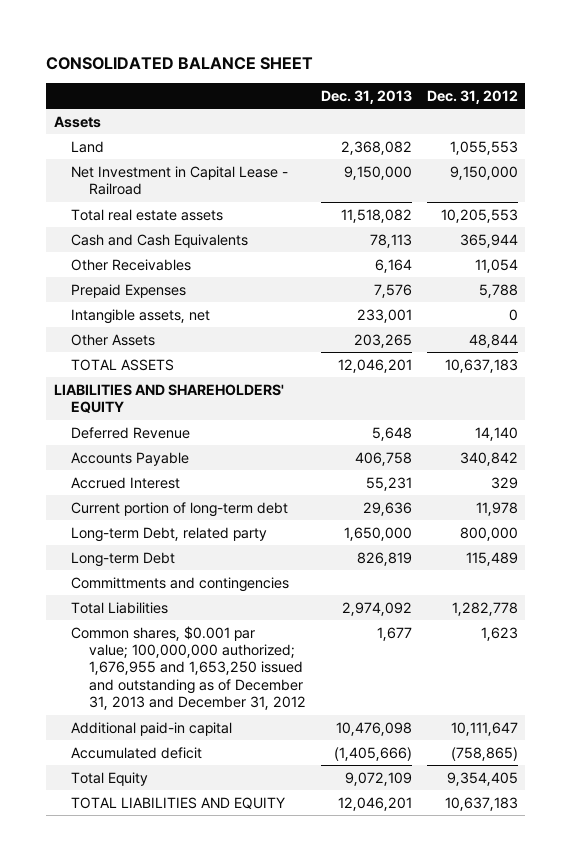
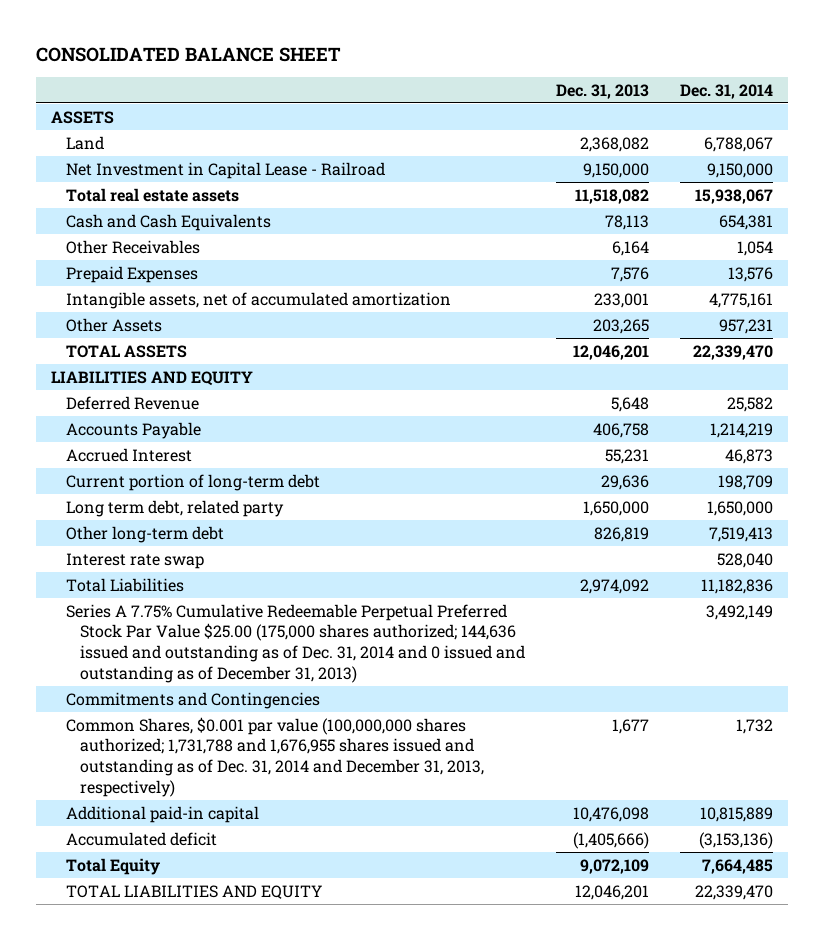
[426,89,518,104] Dec. 31, 2012 -> none
none -> [679,83,773,99] Dec. 31, 2014
[53,115,101,128] Assets -> [51,110,115,124] ASSETS
[71,308,211,324] Intangible assets, net -> [65,291,451,309] Intangible assets, net of accumulated amortization
[53,383,284,414] LIABILITIES AND SHAREHOLDERS' EQUITY -> [51,370,254,386] LIABILITIES AND EQUITY
[71,576,290,592] Committments and contingencies -> none
[71,526,268,542] Long-term Debt, related party -> [65,499,284,517] Long term debt, related party
[71,551,176,567] Long-term Debt -> [65,525,224,543] Other long-term debt
none -> [65,552,204,569] Interest rate swap
none -> [65,603,525,684] Series A 7.75% Cumulative Redeemable Perpetual Preferred Stock Par Value $25.00 (175,000 shares authorized; 144,636 issued and outstanding as of Dec. 31, 2014 and 0 issued and outstanding as of December 31, 2013)
none -> [65,691,320,709] Commitments and Contingencies
[71,625,307,711] Common shares, $0.001 par value; 100,000,000 authorized; 1,676,955 and 1,653,250 issued and outstanding as of December 31, 2013 and December 31, 2012 -> [65,716,484,798] Common Shares, $0.001 par value (100,000,000 shares authorized; 1,731,788 and 1,676,955 shares issued and outstanding as of Dec. 31, 2014 and December 31, 2013, respectively)

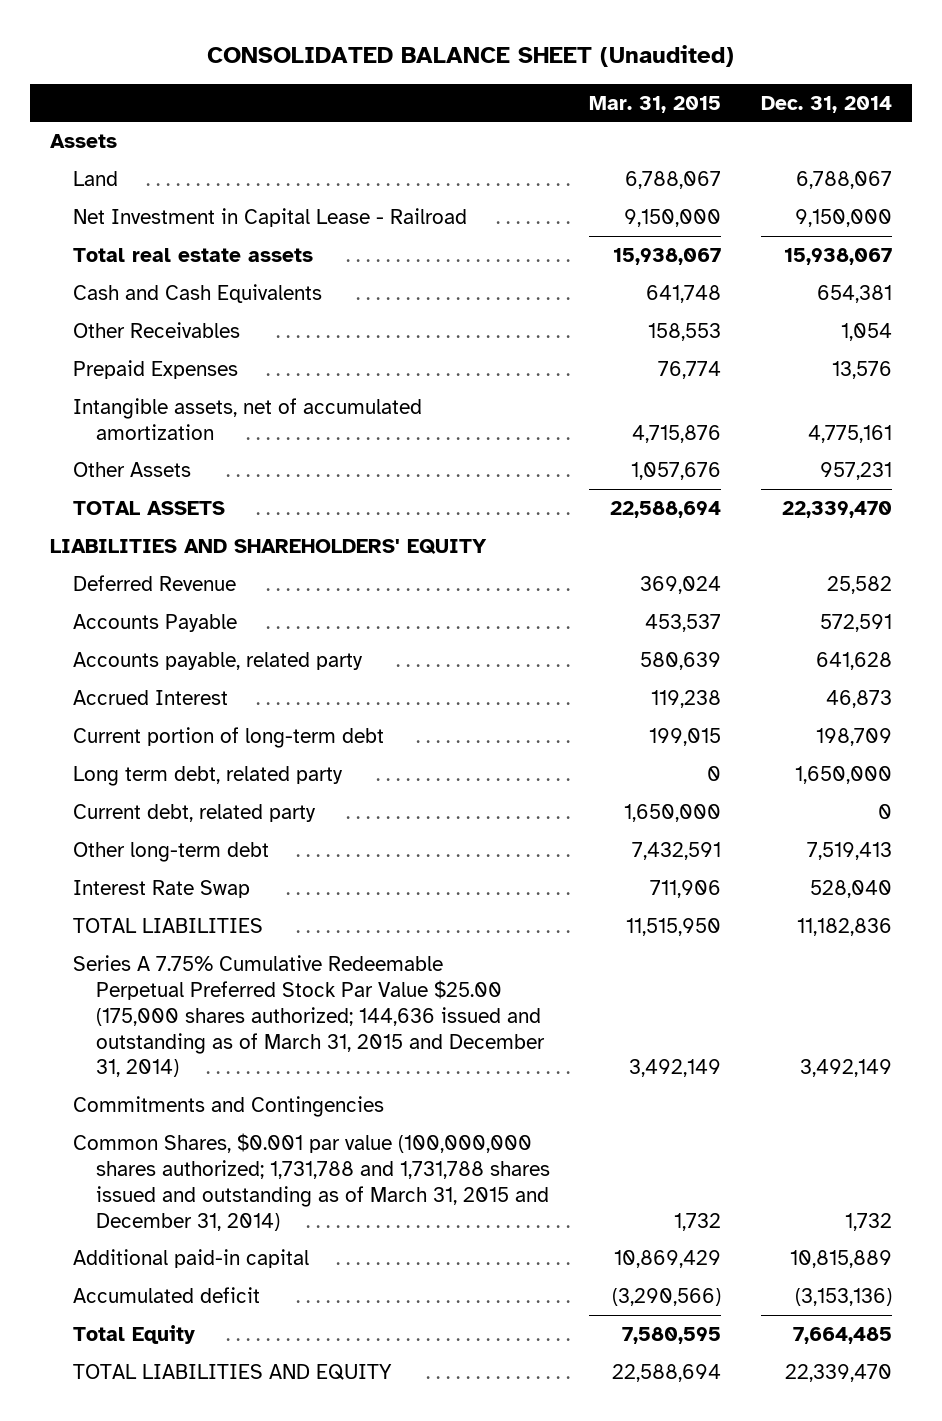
[35,46,341,62] CONSOLIDATED BALANCE SHEET -> [207,44,735,67] CONSOLIDATED BALANCE SHEET (Unaudited)
[555,83,649,99] Dec. 31, 2013 -> none
none -> [589,95,722,113] Mar. 31, 2015
[51,110,115,124] ASSETS -> [50,133,118,148] Assets
[51,370,254,386] LIABILITIES AND EQUITY -> [50,538,488,554] LIABILITIES AND SHAREHOLDERS' EQUITY
[709,422,773,438] 1,214,219 -> [820,613,893,632] 572,591
none -> [72,651,363,670] Accounts payable, related party
none -> [72,803,316,822] Current debt, related party
[65,552,204,569] Interest rate swap -> [72,879,250,898] Interest Rate Swap
[65,577,184,592] Total Liabilities -> [72,917,263,933] TOTAL LIABILITIES
[65,603,525,684] Series A 7.75% Cumulative Redeemable Perpetual Preferred Stock Par Value $25.00 (175,000 shares authorized; 144,636 issued and outstanding as of Dec. 31, 2014 and 0 issued and outstanding as of December 31, 2013) -> [72,954,545,1078] Series A 7.75% Cumulative Redeemable Perpetual Preferred Stock Par Value $25.00 (175,000 shares authorized; 144,636 issued and outstanding as of March 31, 2015 and December 31, 2014)
[65,716,484,798] Common Shares, $0.001 par value (100,000,000 shares authorized; 1,731,788 and 1,676,955 shares issued and outstanding as of Dec. 31, 2014 and December 31, 2013, respectively) -> [72,1132,550,1231] Common Shares, $0.001 par value (100,000,000 shares authorized; 1,731,788 and 1,731,788 shares issued and outstanding as of March 31, 2015 and December 31, 2014)

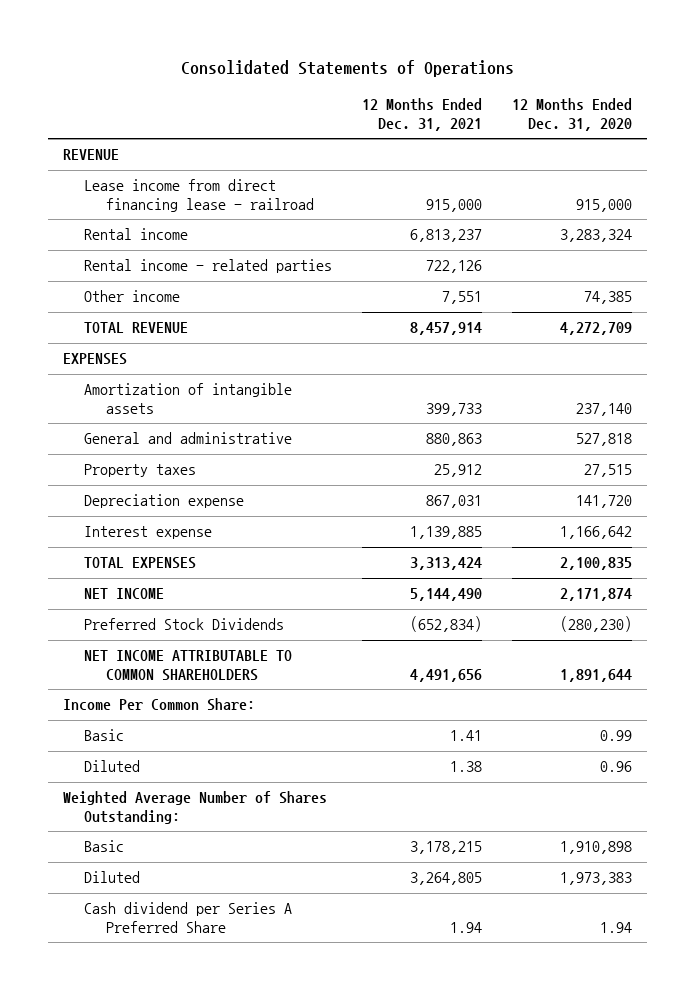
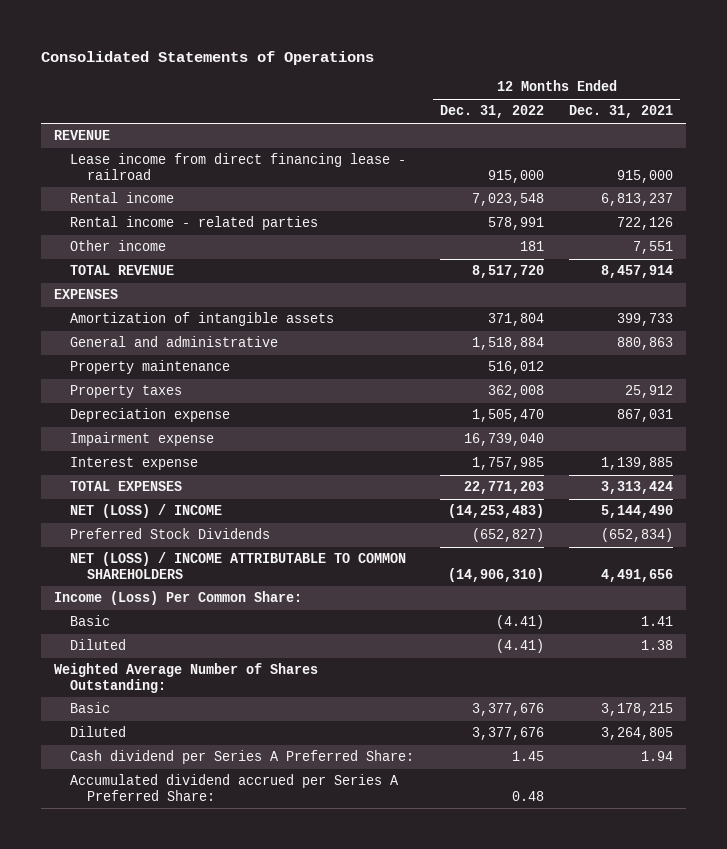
[512,98,633,131] 12 Months Ended Dec. 31, 2020 -> none
none -> [439,105,544,119] Dec. 31, 2022
none -> [70,360,231,375] Property maintenance
none -> [70,432,215,447] Impairment expense
[84,588,165,600] NET INCOME -> [70,504,223,519] NET (LOSS) / INCOME
[84,650,293,682] NET INCOME ATTRIBUTABLE TO COMMON SHAREHOLDERS -> [70,552,407,579] NET (LOSS) / INCOME ATTRIBUTABLE TO COMMON SHAREHOLDERS
[63,698,256,712] Income Per Common Share: -> [53,591,302,606] Income (Loss) Per Common Share:
[84,902,293,934] Cash dividend per Series A Preferred Share -> [70,750,415,765] Cash dividend per Series A Preferred Share:
none -> [70,774,400,801] Accumulated dividend accrued per Series A Preferred Share:

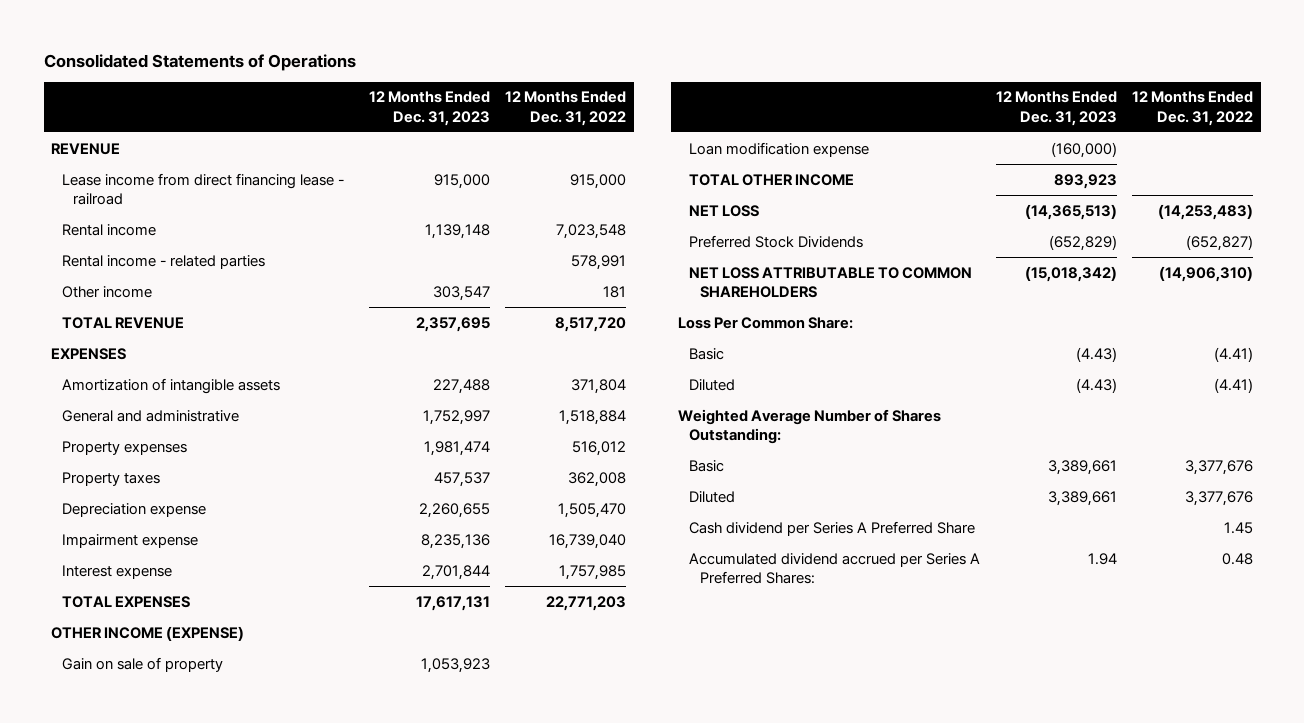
[569,105,674,119] Dec. 31, 2021 -> none
none -> [368,91,490,126] 12 Months Ended Dec. 31, 2023
[70,360,231,375] Property maintenance -> [62,440,188,455] Property expenses
none -> [51,625,245,641] OTHER INCOME (EXPENSE)
none -> [62,656,224,672] Gain on sale of property
none -> [689,141,870,157] Loan modification expense
none -> [689,173,855,186] TOTAL OTHER INCOME
[70,504,223,519] NET (LOSS) / INCOME -> [689,204,760,217] NET LOSS
[70,552,407,579] NET (LOSS) / INCOME ATTRIBUTABLE TO COMMON SHAREHOLDERS -> [689,266,973,298] NET LOSS ATTRIBUTABLE TO COMMON SHAREHOLDERS
[53,591,302,606] Income (Loss) Per Common Share: -> [678,316,854,329] Loss Per Common Share:
[70,750,415,765] Cash dividend per Series A Preferred Share: -> [689,520,976,536] Cash dividend per Series A Preferred Share
[70,774,400,801] Accumulated dividend accrued per Series A Preferred Share: -> [689,552,981,584] Accumulated dividend accrued per Series A Preferred Shares:

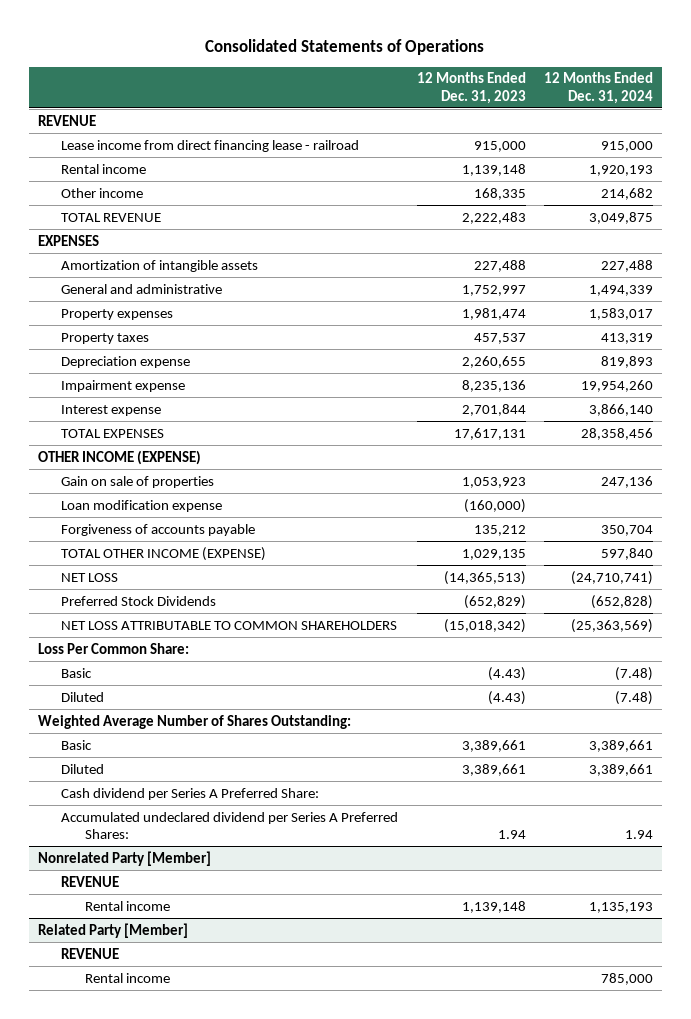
[504,91,626,126] 12 Months Ended Dec. 31, 2022 -> none
none -> [543,72,653,104] 12 Months Ended Dec. 31, 2024
[62,254,266,269] Rental income - related parties -> none
[432,285,490,301] 303,547 -> [473,187,526,200] 168,335
[415,316,490,332] 2,357,695 -> [461,211,526,224] 2,222,483
[62,656,224,672] Gain on sale of property -> [61,475,215,488] Gain on sale of properties
none -> [61,523,256,536] Forgiveness of accounts payable
[689,173,855,186] TOTAL OTHER INCOME -> [61,546,267,561] TOTAL OTHER INCOME (EXPENSE)
[1053,173,1117,189] 893,923 -> [461,548,526,560] 1,029,135
[689,520,976,536] Cash dividend per Series A Preferred Share -> [61,787,320,800] Cash dividend per Series A Preferred Share:
[689,552,981,584] Accumulated dividend accrued per Series A Preferred Shares: -> [61,811,399,840] Accumulated undeclared dividend per Series A Preferred Shares:
none -> [37,850,211,866] Nonrelated Party [Member]
none -> [61,875,120,887] REVENUE
none -> [85,900,171,911] Rental income
none -> [37,922,188,938] Related Party [Member]
none -> [61,947,120,959] REVENUE
none -> [85,972,171,983] Rental income

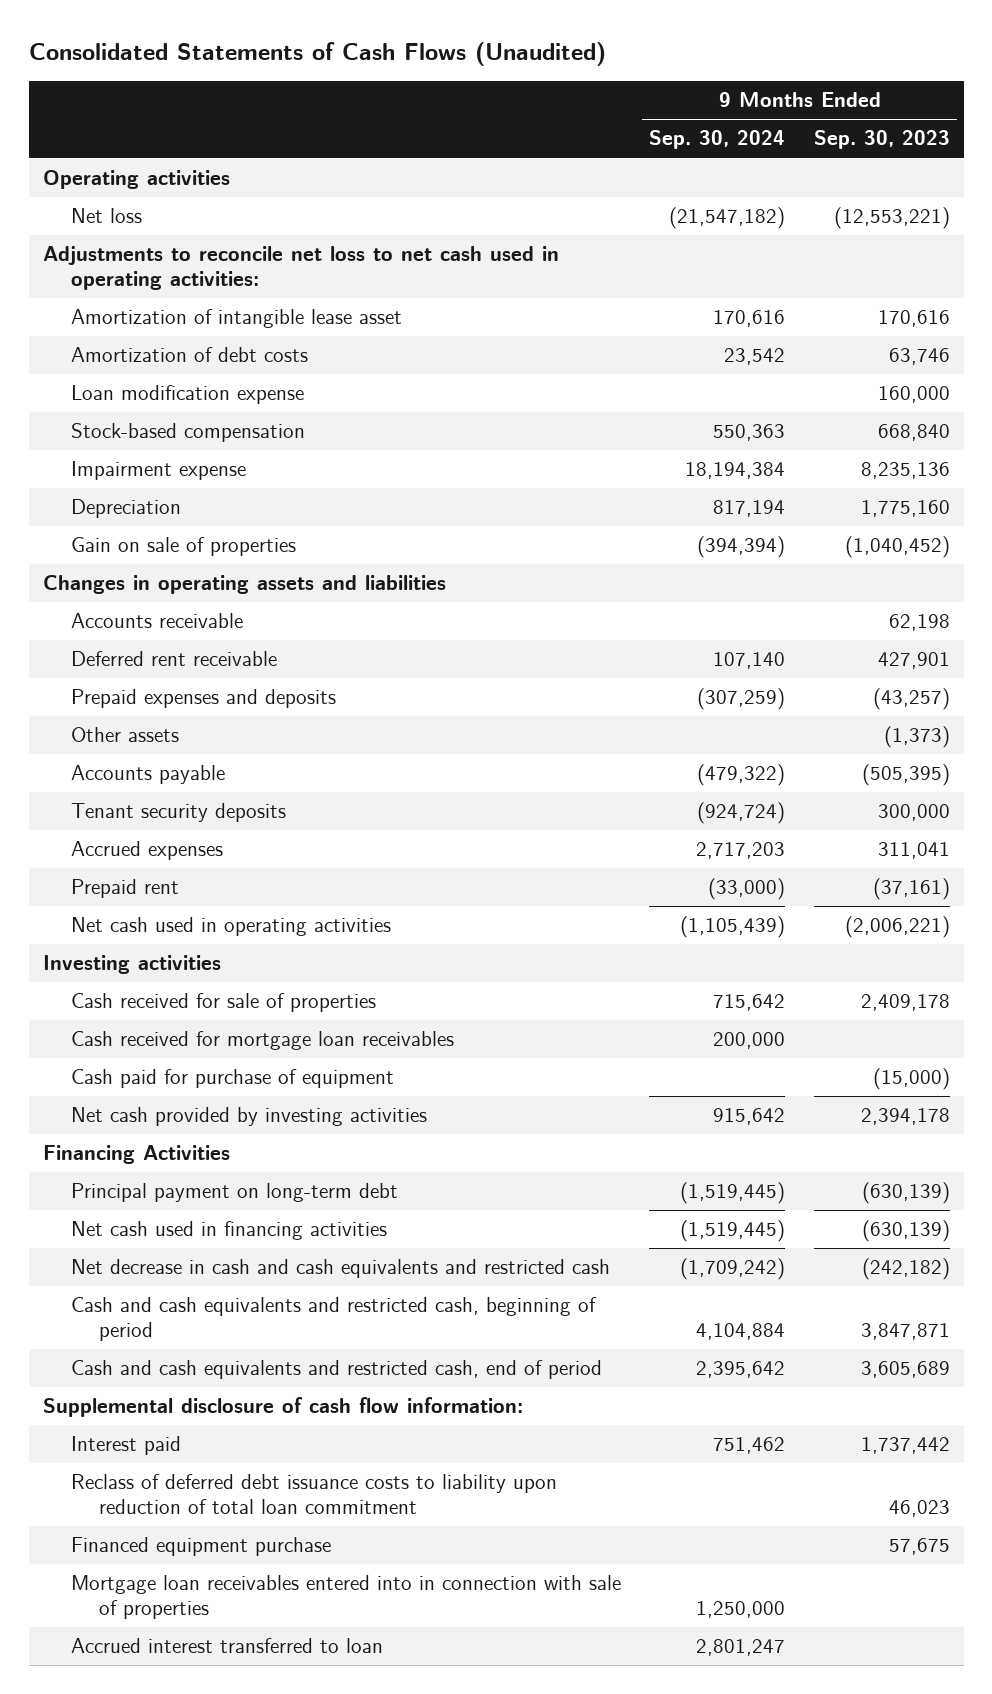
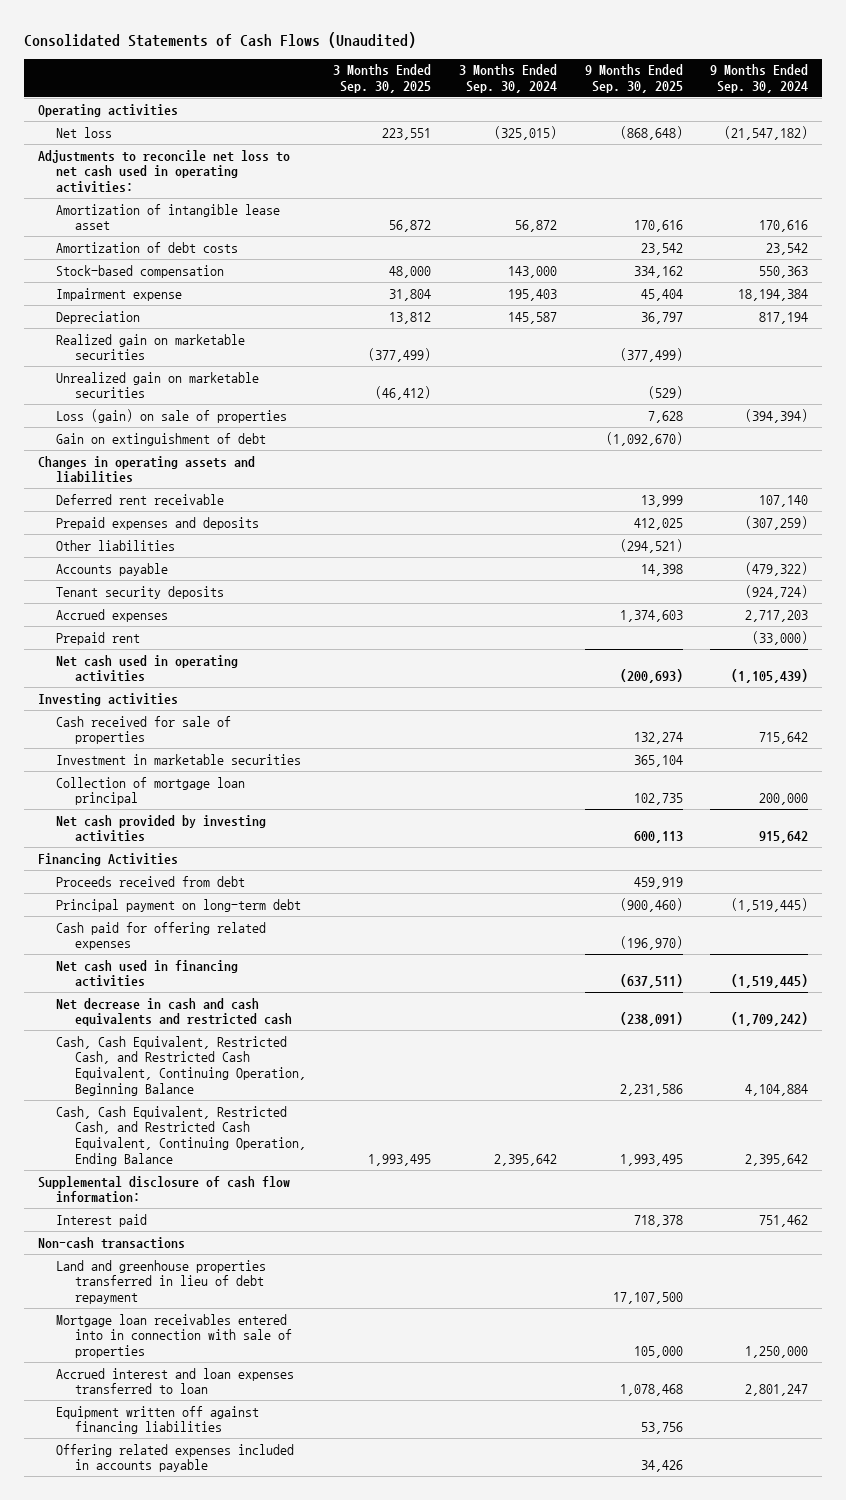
[813,130,950,150] Sep. 30, 2023 -> none
none -> [333,64,432,93] 3 Months Ended Sep. 30, 2025
none -> [459,64,558,93] 3 Months Ended Sep. 30, 2024
none -> [584,64,683,93] 9 Months Ended Sep. 30, 2025
[71,385,305,405] Loan modification expense -> none
none -> [56,333,246,361] Realized gain on marketable securities
none -> [56,371,260,399] Unrealized gain on marketable securities
[71,537,297,557] Gain on sale of properties -> [56,408,288,423] Loss (gain) on sale of properties
none -> [56,432,267,446] Gain on extinguishment of debt
[71,613,244,629] Accounts receivable -> none
[71,727,180,743] Other assets -> none
none -> [56,539,176,551] Other liabilities
[71,1069,395,1089] Cash paid for purchase of equipment -> none
none -> [56,753,302,765] Investment in marketable securities
[71,1031,455,1051] Cash received for mortgage loan receivables -> [56,776,246,806] Collection of mortgage loan principal
none -> [56,875,246,887] Proceeds received from debt
none -> [56,921,267,951] Cash paid for offering related expenses
[71,1297,598,1341] Cash and cash equivalents and restricted cash, beginning of period -> [56,1035,306,1096] Cash, Cash Equivalent, Restricted Cash, and Restricted Cash Equivalent, Continuing Operation, Beginning Balance
[71,1360,603,1380] Cash and cash equivalents and restricted cash, end of period -> [56,1105,306,1166] Cash, Cash Equivalent, Restricted Cash, and Restricted Cash Equivalent, Continuing Operation, Ending Balance
[71,1474,558,1514] Reclass of deferred debt issuance costs to liability upon reduction of total loan commitment -> none
[71,1537,332,1557] Financed equipment purchase -> none
none -> [37,1236,185,1249] Non-cash transactions
none -> [56,1259,267,1304] Land and greenhouse properties transferred in lieu of debt repayment
[71,1638,384,1654] Accrued interest transferred to loan -> [56,1367,295,1395] Accrued interest and loan expenses transferred to loan
none -> [56,1405,260,1435] Equipment written off against financing liabilities
none -> [56,1443,295,1473] Offering related expenses included in accounts payable

